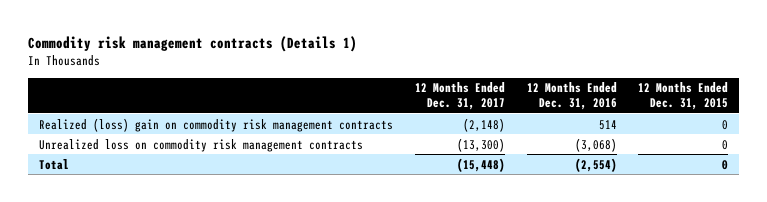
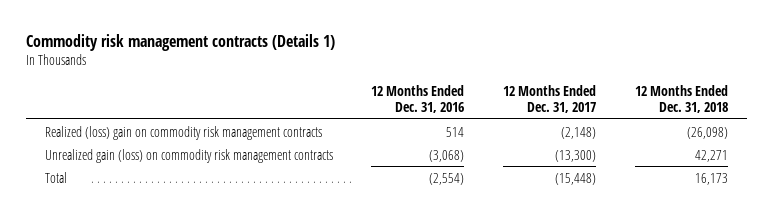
[638,82,729,111] 12 Months Ended Dec. 31, 2015 -> none
none -> [634,84,728,113] 12 Months Ended Dec. 31, 2018
[38,138,363,152] Unrealized loss on commodity risk management contracts -> [44,148,333,163] Unrealized gain (loss) on commodity risk management contracts

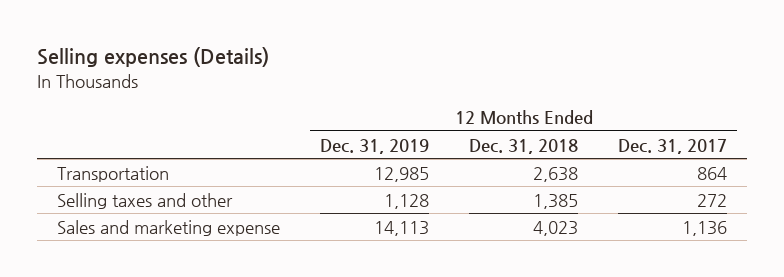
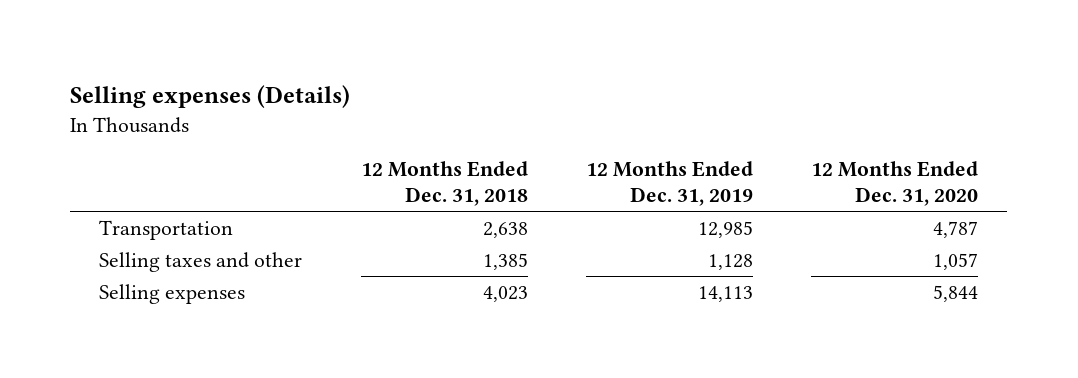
[618,138,728,154] Dec. 31, 2017 -> none
none -> [811,161,979,207] 12 Months Ended Dec. 31, 2020
[56,219,280,236] Sales and marketing expense -> [99,284,246,305] Selling expenses

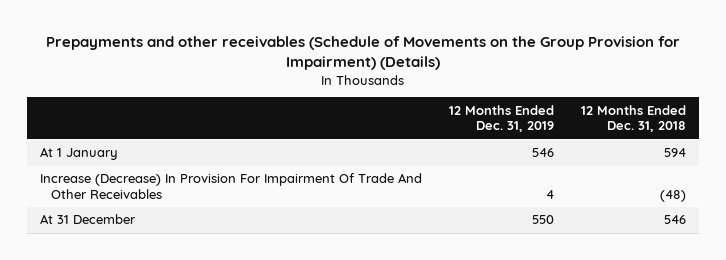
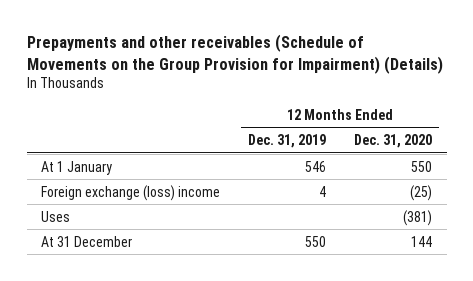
[580,104,686,133] 12 Months Ended Dec. 31, 2018 -> none
none -> [354,134,433,149] Dec. 31, 2020
[40,173,423,199] Increase (Decrease) In Provision For Impairment Of Trade And Other Receivables -> [40,184,220,201] Foreign exchange (loss) income
none -> [40,210,70,222] Uses

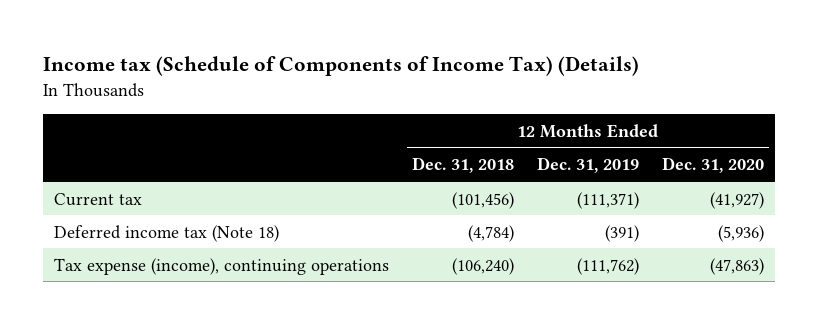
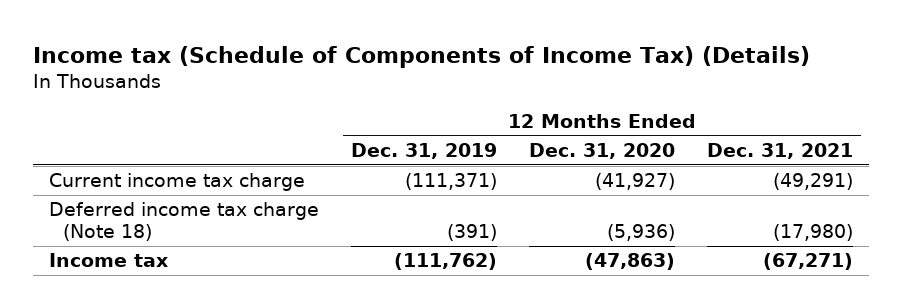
[412,157,515,174] Dec. 31, 2018 -> none
none -> [707,143,854,160] Dec. 31, 2021
[54,192,143,206] Current tax -> [49,173,306,192] Current income tax charge
[54,224,280,242] Deferred income tax (Note 18) -> [49,202,320,242] Deferred income tax charge (Note 18)
[54,257,390,275] Tax expense (income), continuing operations -> [49,253,169,268] Income tax

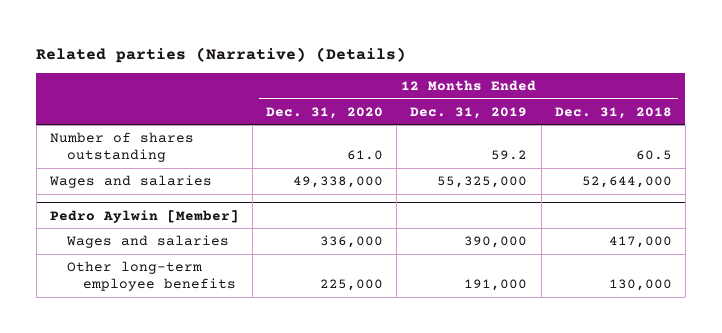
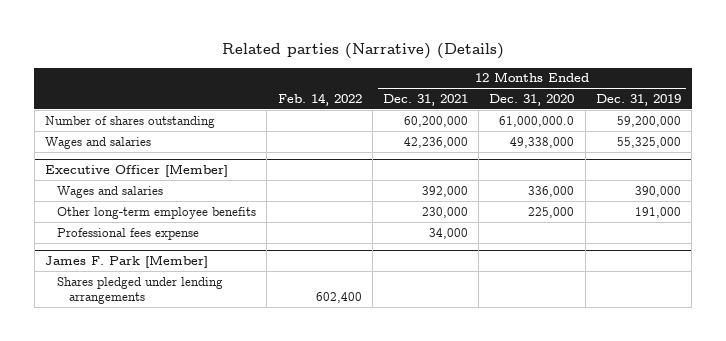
[554,106,672,119] Dec. 31, 2018 -> none
none -> [277,93,362,107] Feb. 14, 2022
none -> [382,94,468,107] Dec. 31, 2021
[347,150,384,161] 61.0 -> [499,115,575,127] 61,000,000.0
[491,150,528,161] 59.2 -> [616,115,681,127] 59,200,000
[49,209,239,223] Pedro Aylwin [Member] -> [44,164,228,178] Executive Officer [Member]
none -> [57,227,200,240] Professional fees expense
none -> [44,255,208,269] James F. Park [Member]
none -> [57,276,224,305] Shares pledged under lending arrangements

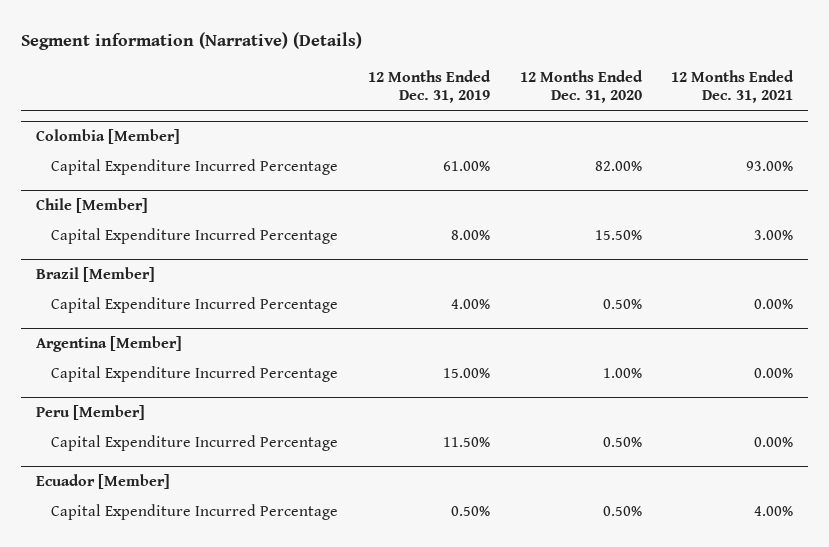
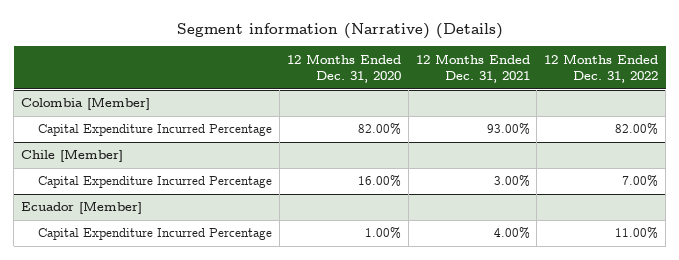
[367,69,491,104] 12 Months Ended Dec. 31, 2019 -> none
none -> [544,53,659,84] 12 Months Ended Dec. 31, 2022
[36,267,156,283] Brazil [Member] -> none
[51,297,339,314] Capital Expenditure Incurred Percentage -> none
[36,336,183,353] Argentina [Member] -> none
[51,366,339,383] Capital Expenditure Incurred Percentage -> none
[36,405,146,421] Peru [Member] -> none
[51,435,339,452] Capital Expenditure Incurred Percentage -> none
[594,230,642,241] 15.50% -> [358,175,402,188] 16.00%
[602,506,642,517] 0.50% -> [365,227,402,240] 1.00%

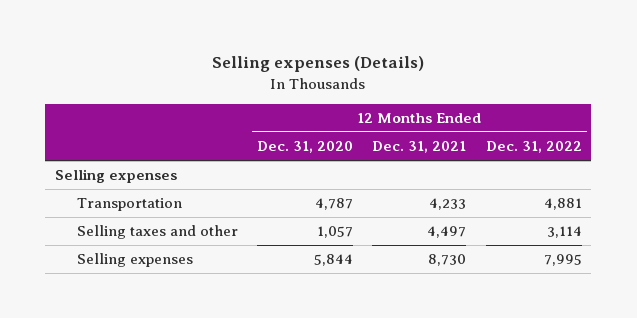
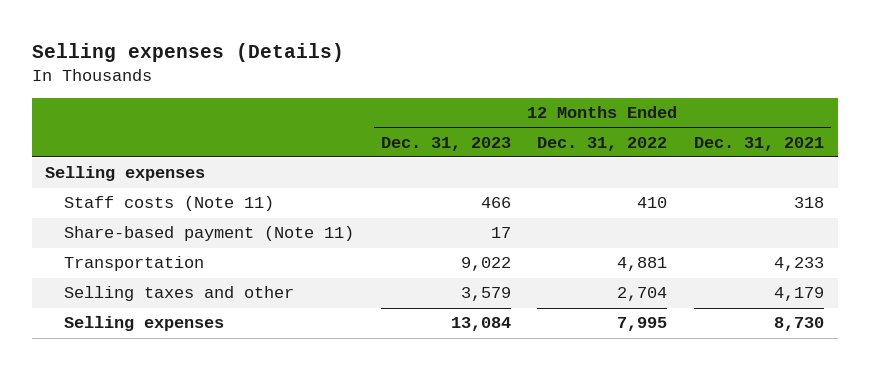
[257,141,354,154] Dec. 31, 2020 -> none
none -> [380,136,511,151] Dec. 31, 2023
none -> [63,196,274,212] Staff costs (Note 11)
none -> [63,226,354,242] Share-based payment (Note 11)
[427,226,467,239] 4,497 -> [774,287,825,302] 4,179
[546,226,582,239] 3,114 -> [617,287,668,302] 2,704

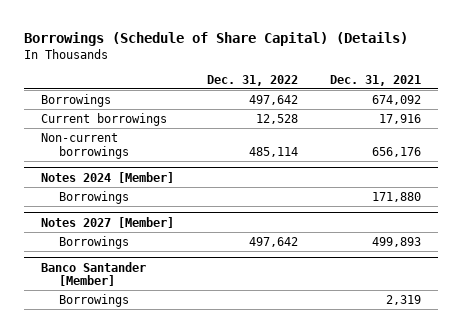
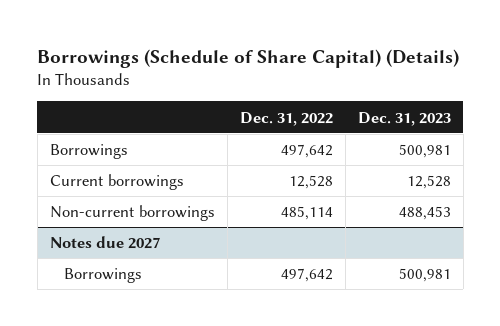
[330,74,422,86] Dec. 31, 2021 -> none
none -> [357,111,451,126] Dec. 31, 2023
[40,171,174,183] Notes 2024 [Member] -> none
[59,190,130,204] Borrowings -> none
[40,216,174,228] Notes 2027 [Member] -> [49,236,160,250] Notes due 2027
[40,261,146,287] Banco Santander [Member] -> none
[59,293,130,307] Borrowings -> none

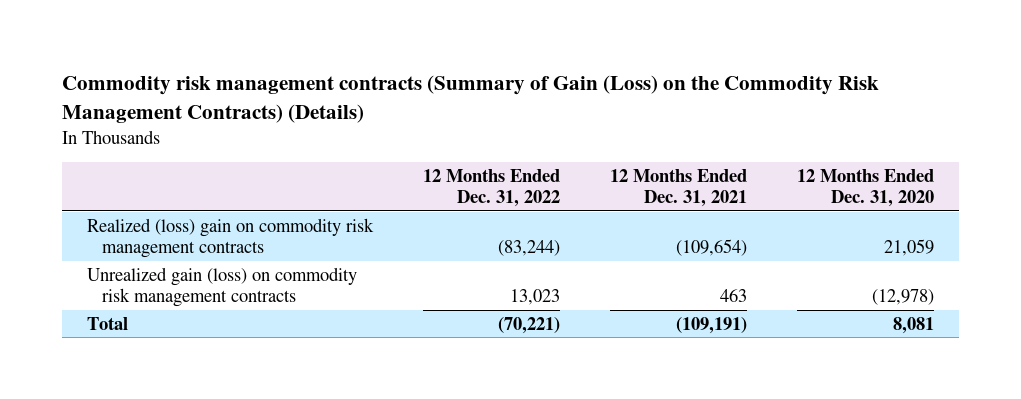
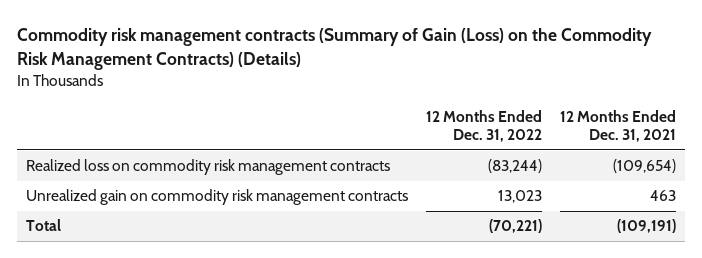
[797,168,935,208] 12 Months Ended Dec. 31, 2020 -> none
[86,217,374,259] Realized (loss) gain on commodity risk management contracts -> [26,159,391,176] Realized loss on commodity risk management contracts
[86,266,357,308] Unrealized gain (loss) on commodity risk management contracts -> [26,189,409,206] Unrealized gain on commodity risk management contracts

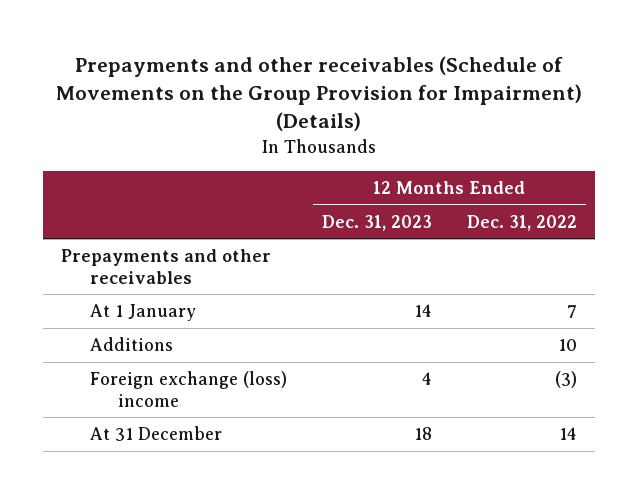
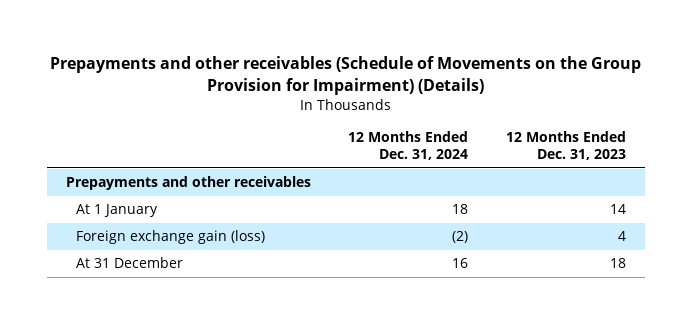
[467,214,578,231] Dec. 31, 2022 -> none
none -> [348,131,469,161] 12 Months Ended Dec. 31, 2024
[89,337,173,352] Additions -> none
[89,371,287,408] Foreign exchange (loss) income -> [75,230,265,245] Foreign exchange gain (loss)

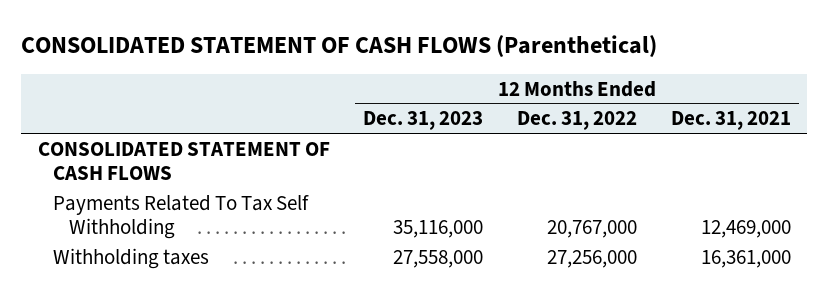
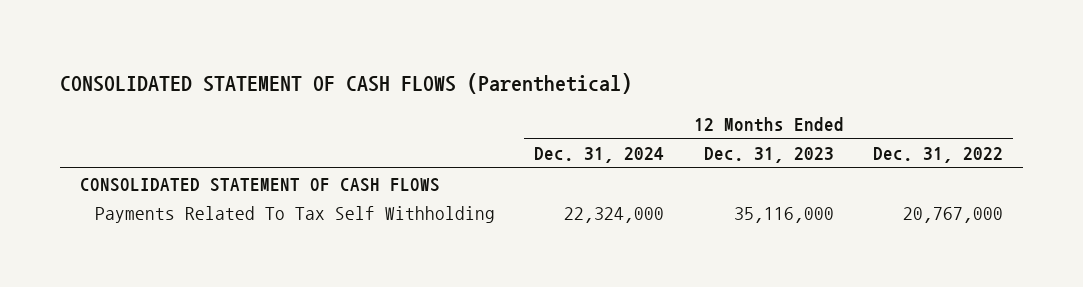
[670,111,791,131] Dec. 31, 2021 -> none
none -> [534,147,665,164] Dec. 31, 2024
[53,247,210,269] Withholding taxes -> none

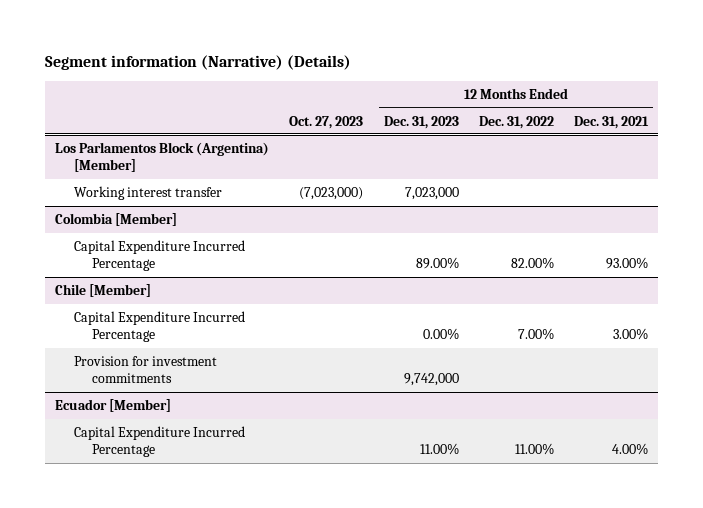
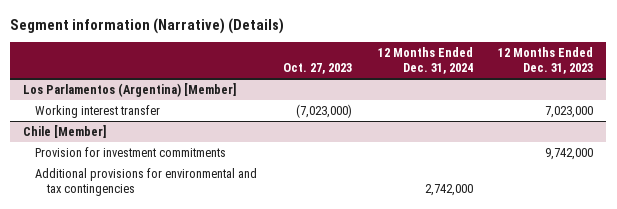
[478,115,554,129] Dec. 31, 2022 -> none
[574,115,650,129] Dec. 31, 2021 -> none
none -> [377,47,473,74] 12 Months Ended Dec. 31, 2024
[55,142,270,173] Los Parlamentos Block (Argentina) [Member] -> [23,82,237,97] Los Parlamentos (Argentina) [Member]
[55,213,178,227] Colombia [Member] -> none
[73,240,245,272] Capital Expenditure Incurred Percentage -> none
[73,311,245,343] Capital Expenditure Incurred Percentage -> none
[55,399,172,413] Ecuador [Member] -> none
[73,426,245,458] Capital Expenditure Incurred Percentage -> none
none -> [35,167,258,196] Additional provisions for environmental and tax contingencies

